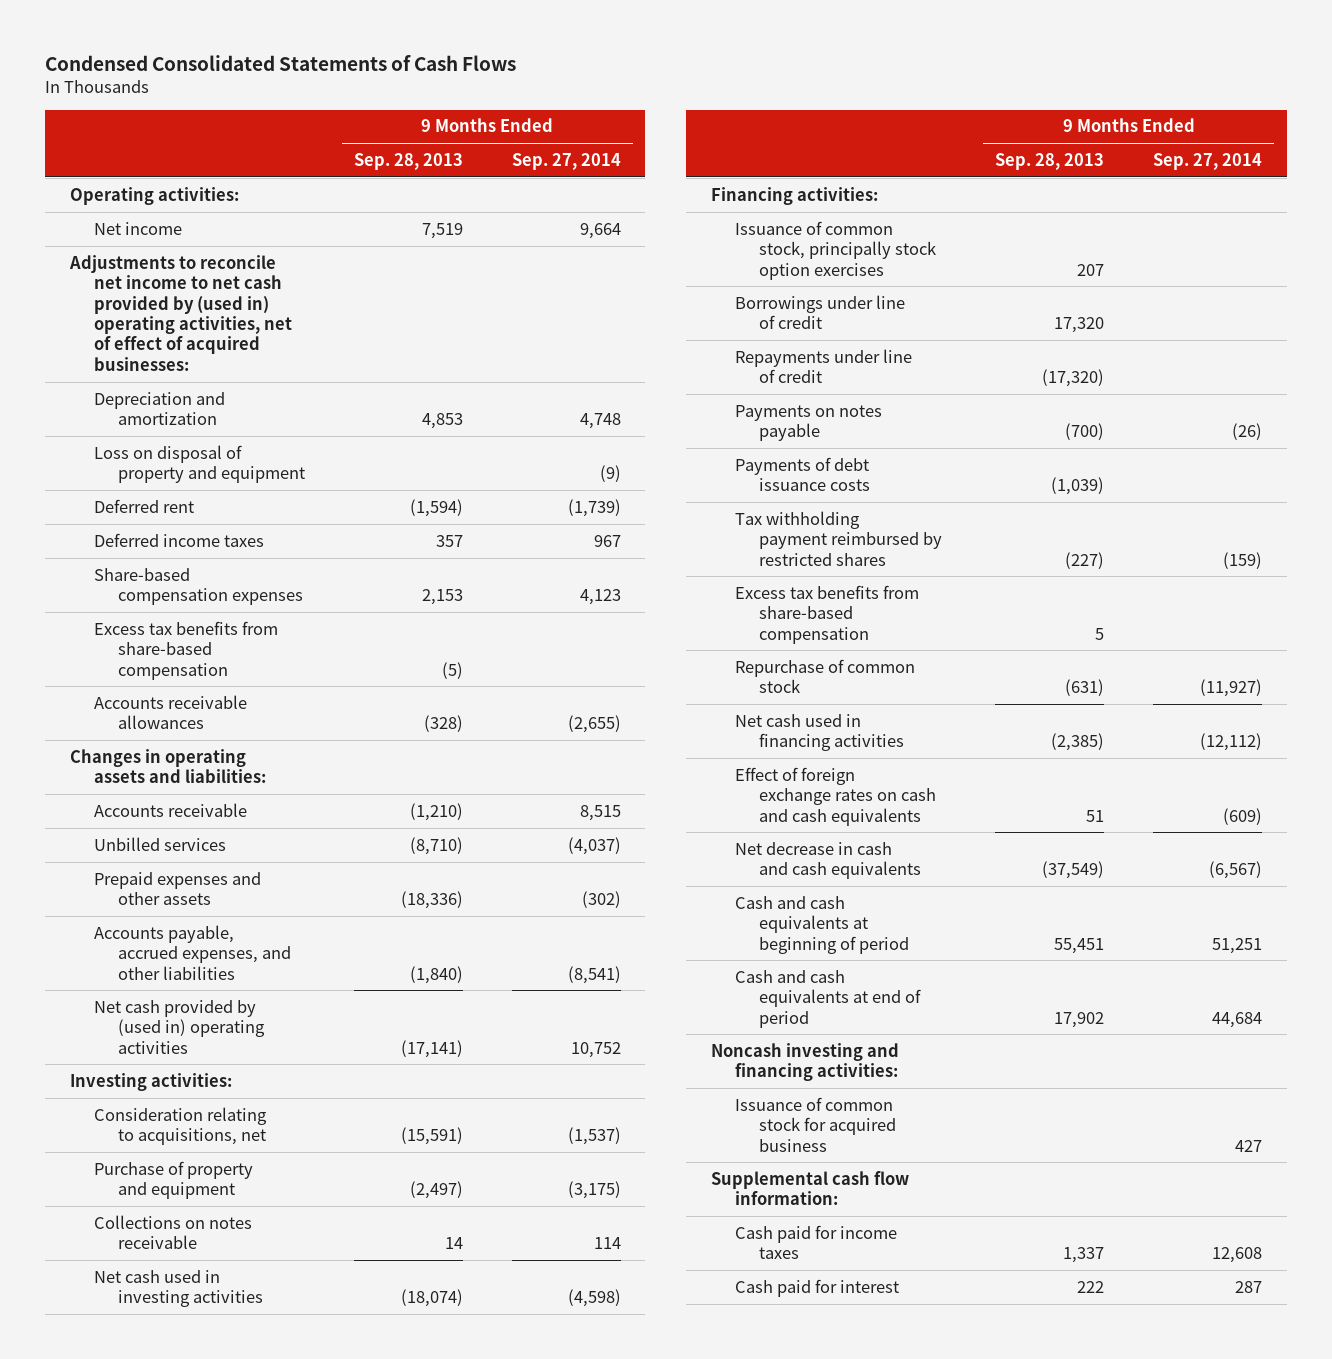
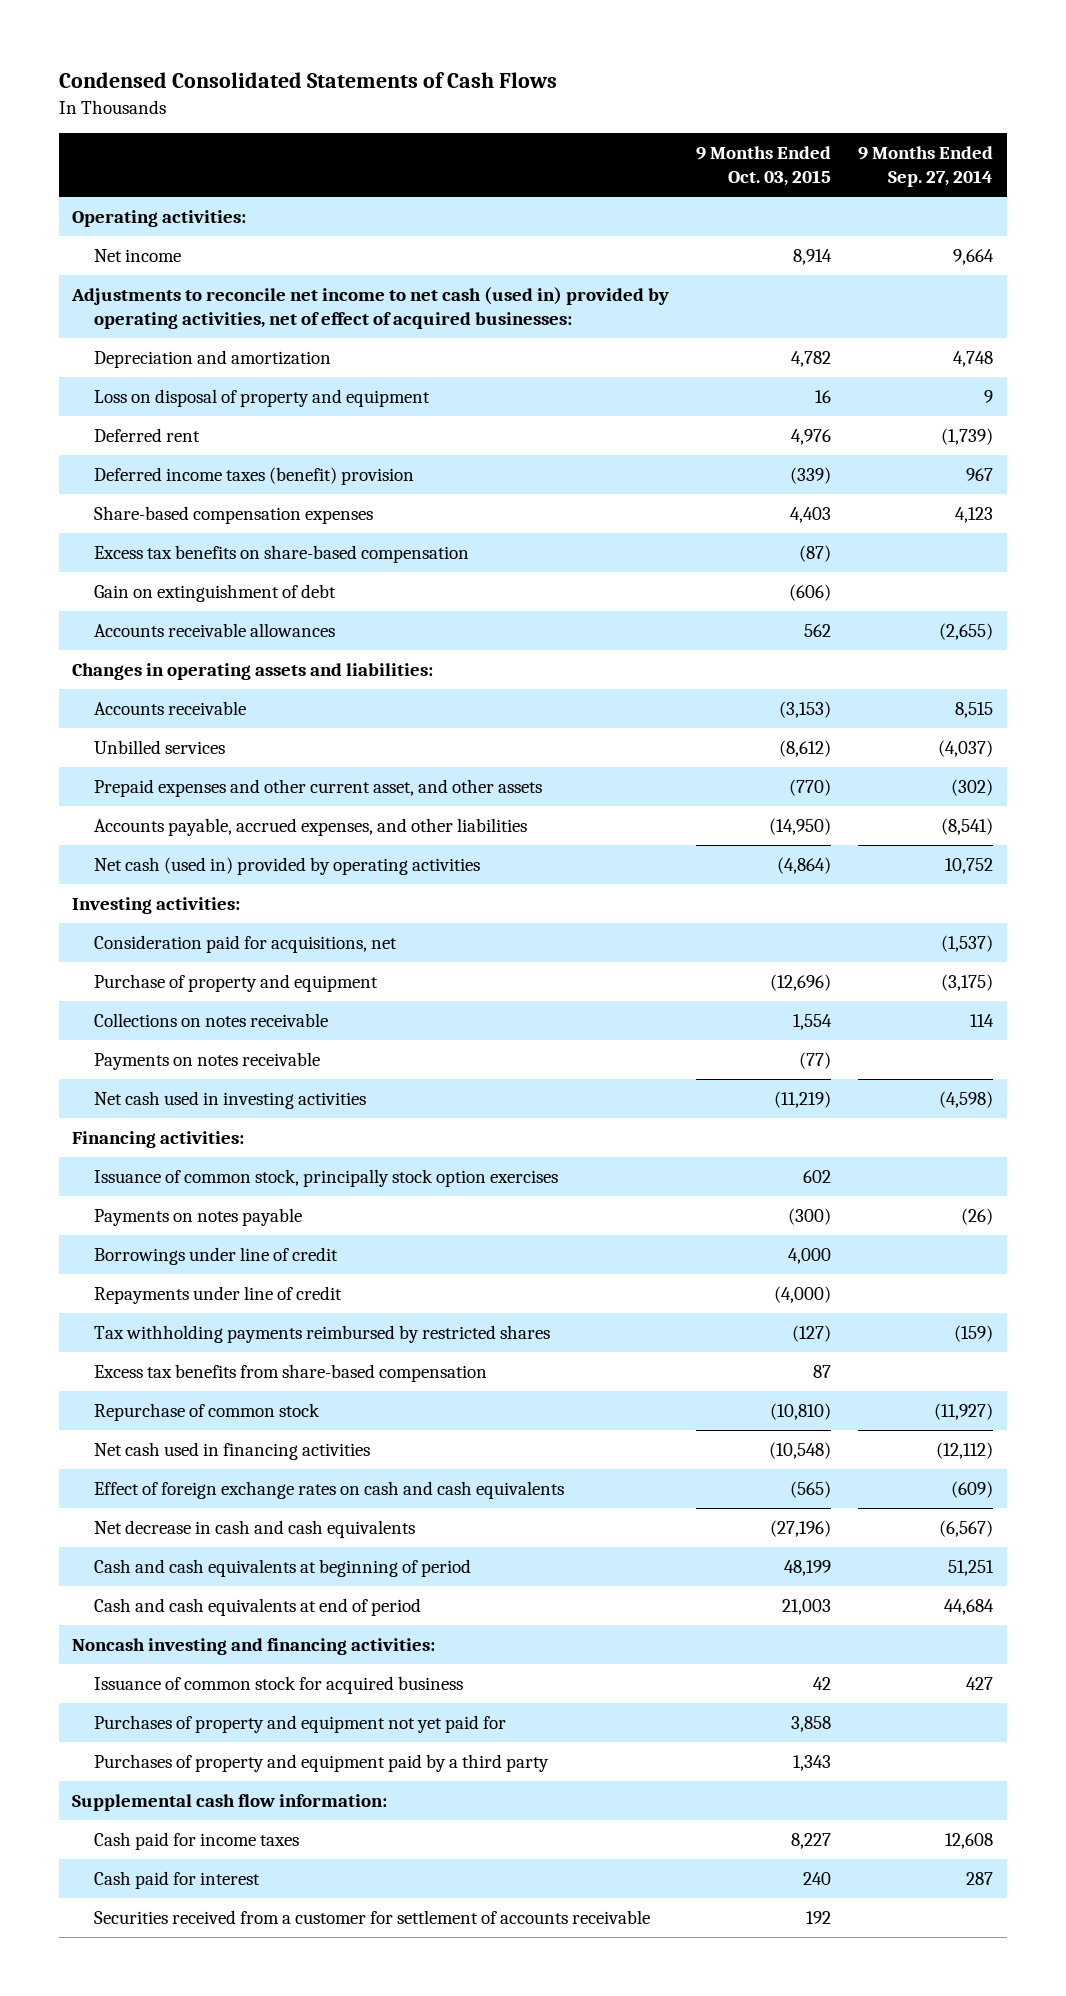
[353,152,463,170] Sep. 28, 2013 -> none
none -> [696,145,832,187] 9 Months Ended Oct. 03, 2015
[68,254,292,371] Adjustments to reconcile net income to net cash provided by (used in) operating activities, net of effect of acquired businesses: -> [71,286,670,330] Adjustments to reconcile net income to net cash (used in) provided by operating activities, net of effect of acquired businesses:
[599,465,621,483] (9) -> [984,389,994,403] 9
[93,532,264,547] Deferred income taxes -> [94,466,415,485] Deferred income taxes (benefit) provision
[93,620,278,680] Excess tax benefits from share-based compensation -> [94,544,470,563] Excess tax benefits on share-based compensation
none -> [94,583,337,602] Gain on extinguishment of debt
[93,871,261,906] Prepaid expenses and other assets -> [94,778,543,797] Prepaid expenses and other current asset, and other assets
[93,999,266,1054] Net cash provided by (used in) operating activities -> [94,856,481,875] Net cash (used in) provided by operating activities
[93,1106,267,1146] Consideration relating to acquisitions, net -> [94,934,398,953] Consideration paid for acquisitions, net
none -> [94,1051,321,1070] Payments on notes receivable
[735,404,883,442] Payments on notes payable -> [94,1207,303,1226] Payments on notes payable
[735,456,871,492] Payments of debt issuance costs -> none
[735,510,943,566] Tax withholding payment reimbursed by restricted shares -> [94,1324,551,1343] Tax withholding payments reimbursed by restricted shares
none -> [94,1714,507,1733] Purchases of property and equipment not yet paid for
none -> [94,1753,550,1772] Purchases of property and equipment paid by a third party
none -> [94,1909,651,1924] Securities received from a customer for settlement of accounts receivable

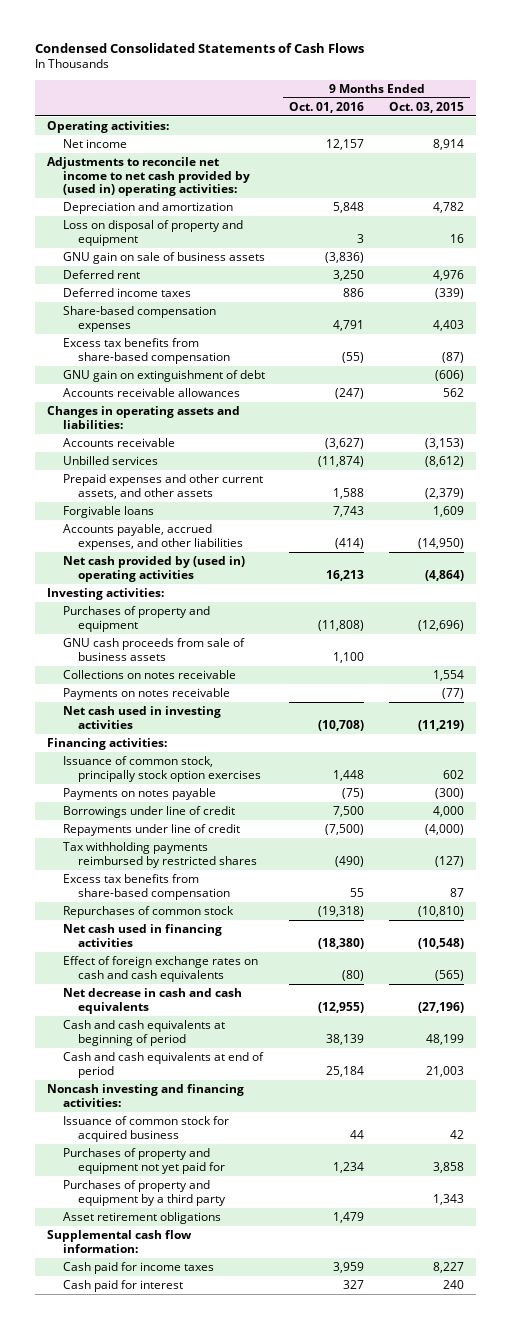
[858,145,994,188] 9 Months Ended Sep. 27, 2014 -> none
none -> [289,101,365,113] Oct. 01, 2016
[71,286,670,330] Adjustments to reconcile net income to net cash (used in) provided by operating activities, net of effect of acquired businesses: -> [47,157,250,197] Adjustments to reconcile net income to net cash provided by (used in) operating activities:
none -> [62,252,265,265] GNU gain on sale of business assets
[94,466,415,485] Deferred income taxes (benefit) provision -> [62,288,191,298] Deferred income taxes
[94,544,470,563] Excess tax benefits on share-based compensation -> [62,338,231,364] Excess tax benefits from share-based compensation
[94,583,337,602] Gain on extinguishment of debt -> [62,370,265,383] GNU gain on extinguishment of debt
[94,778,543,797] Prepaid expenses and other current asset, and other assets -> [62,474,263,499] Prepaid expenses and other current assets, and other assets
[789,778,832,796] (770) -> [425,487,465,499] (2,379)
none -> [62,506,154,519] Forgivable loans
[94,856,481,875] Net cash (used in) provided by operating activities -> [62,556,245,582] Net cash provided by (used in) operating activities
[94,934,398,953] Consideration paid for acquisitions, net -> none
[94,973,379,992] Purchase of property and equipment -> [62,606,210,632] Purchases of property and equipment
none -> [62,638,245,661] GNU cash proceeds from sale of business assets
[94,1402,321,1421] Repurchase of common stock -> [62,906,234,919] Repurchases of common stock
[94,1753,550,1772] Purchases of property and equipment paid by a third party -> [62,1180,227,1206] Purchases of property and equipment by a third party
none -> [62,1212,221,1225] Asset retirement obligations
[94,1909,651,1924] Securities received from a customer for settlement of accounts receivable -> none

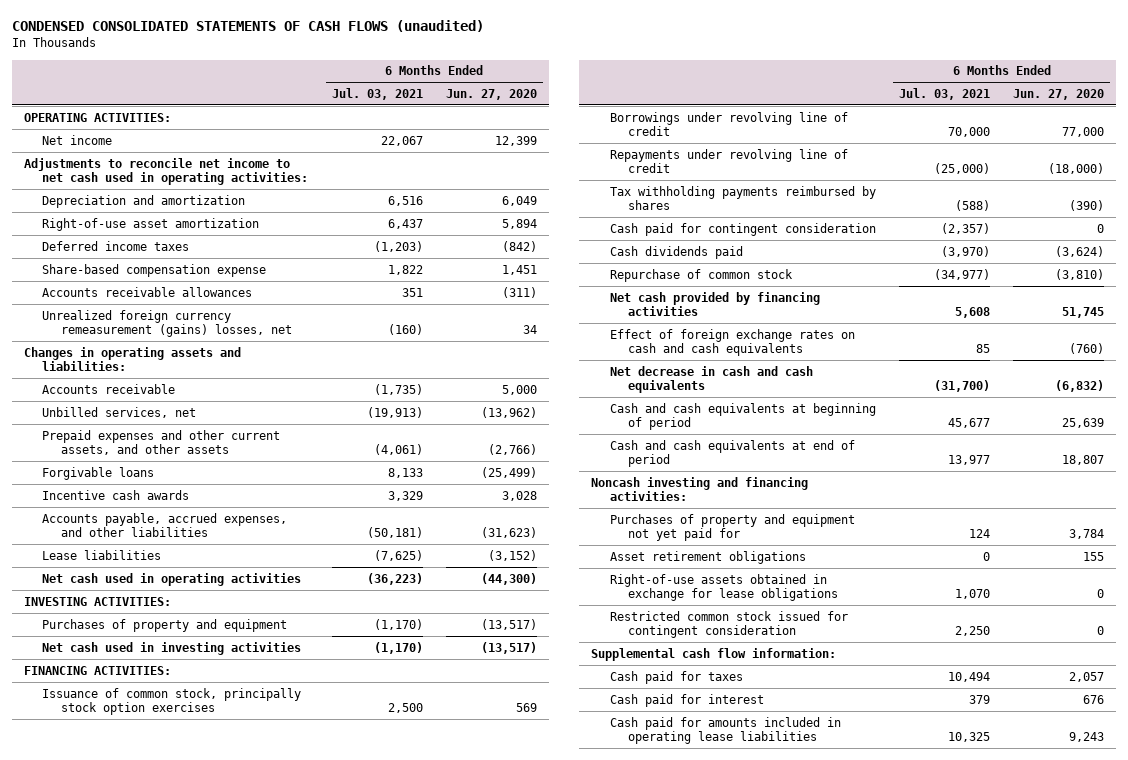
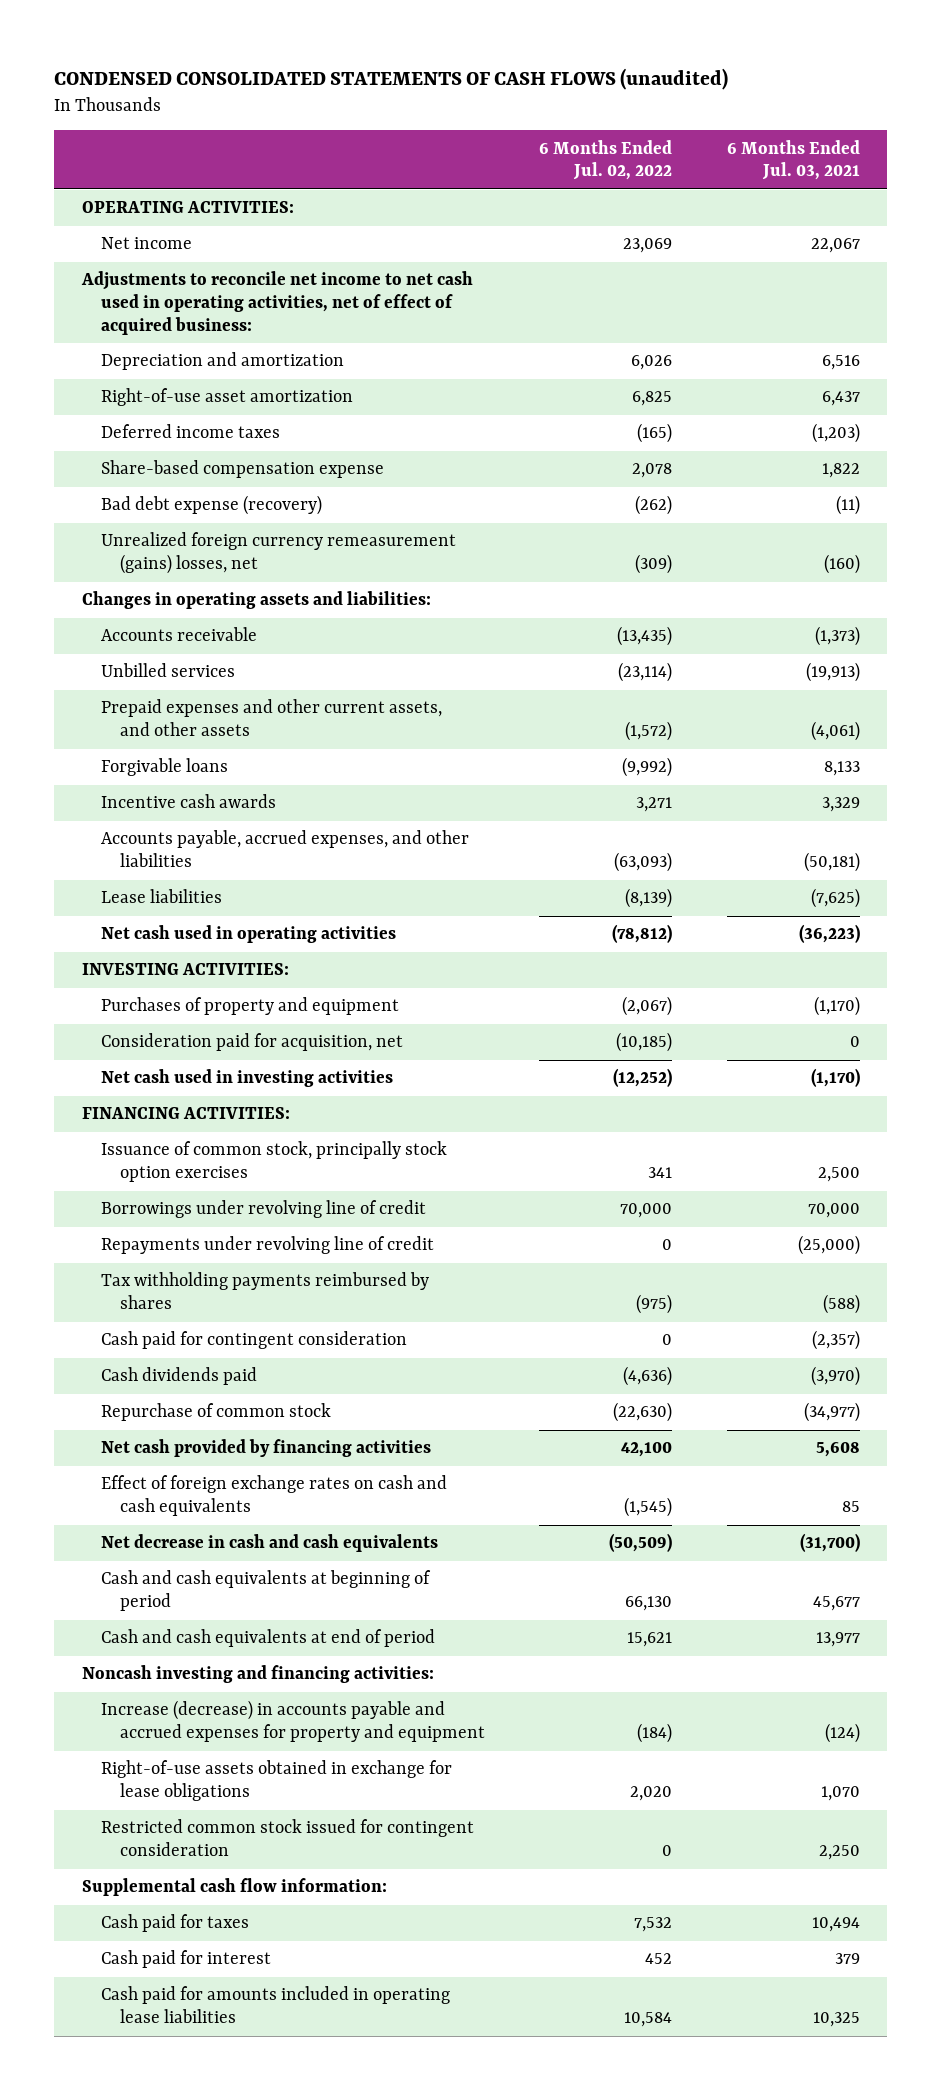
[446,88,538,100] Jun. 27, 2020 -> none
none -> [539,139,673,181] 6 Months Ended Jul. 02, 2022
[23,157,309,186] Adjustments to reconcile net income to net cash used in operating activities: -> [80,271,473,336] Adjustments to reconcile net income to net cash used in operating activities, net of effect of acquired business:
[42,286,253,297] Accounts receivable allowances -> none
none -> [100,495,322,516] Bad debt expense (recovery)
[373,383,423,395] (1,735) -> [814,626,860,647] (1,373)
[42,406,197,418] Unbilled services, net -> [100,663,235,678] Unbilled services
none -> [100,1033,403,1052] Consideration paid for acquisition, net
[609,513,855,542] Purchases of property and equipment not yet paid for -> none
[609,550,806,564] Asset retirement obligations -> none
none -> [100,1700,485,1743] Increase (decrease) in accounts payable and accrued expenses for property and equipment

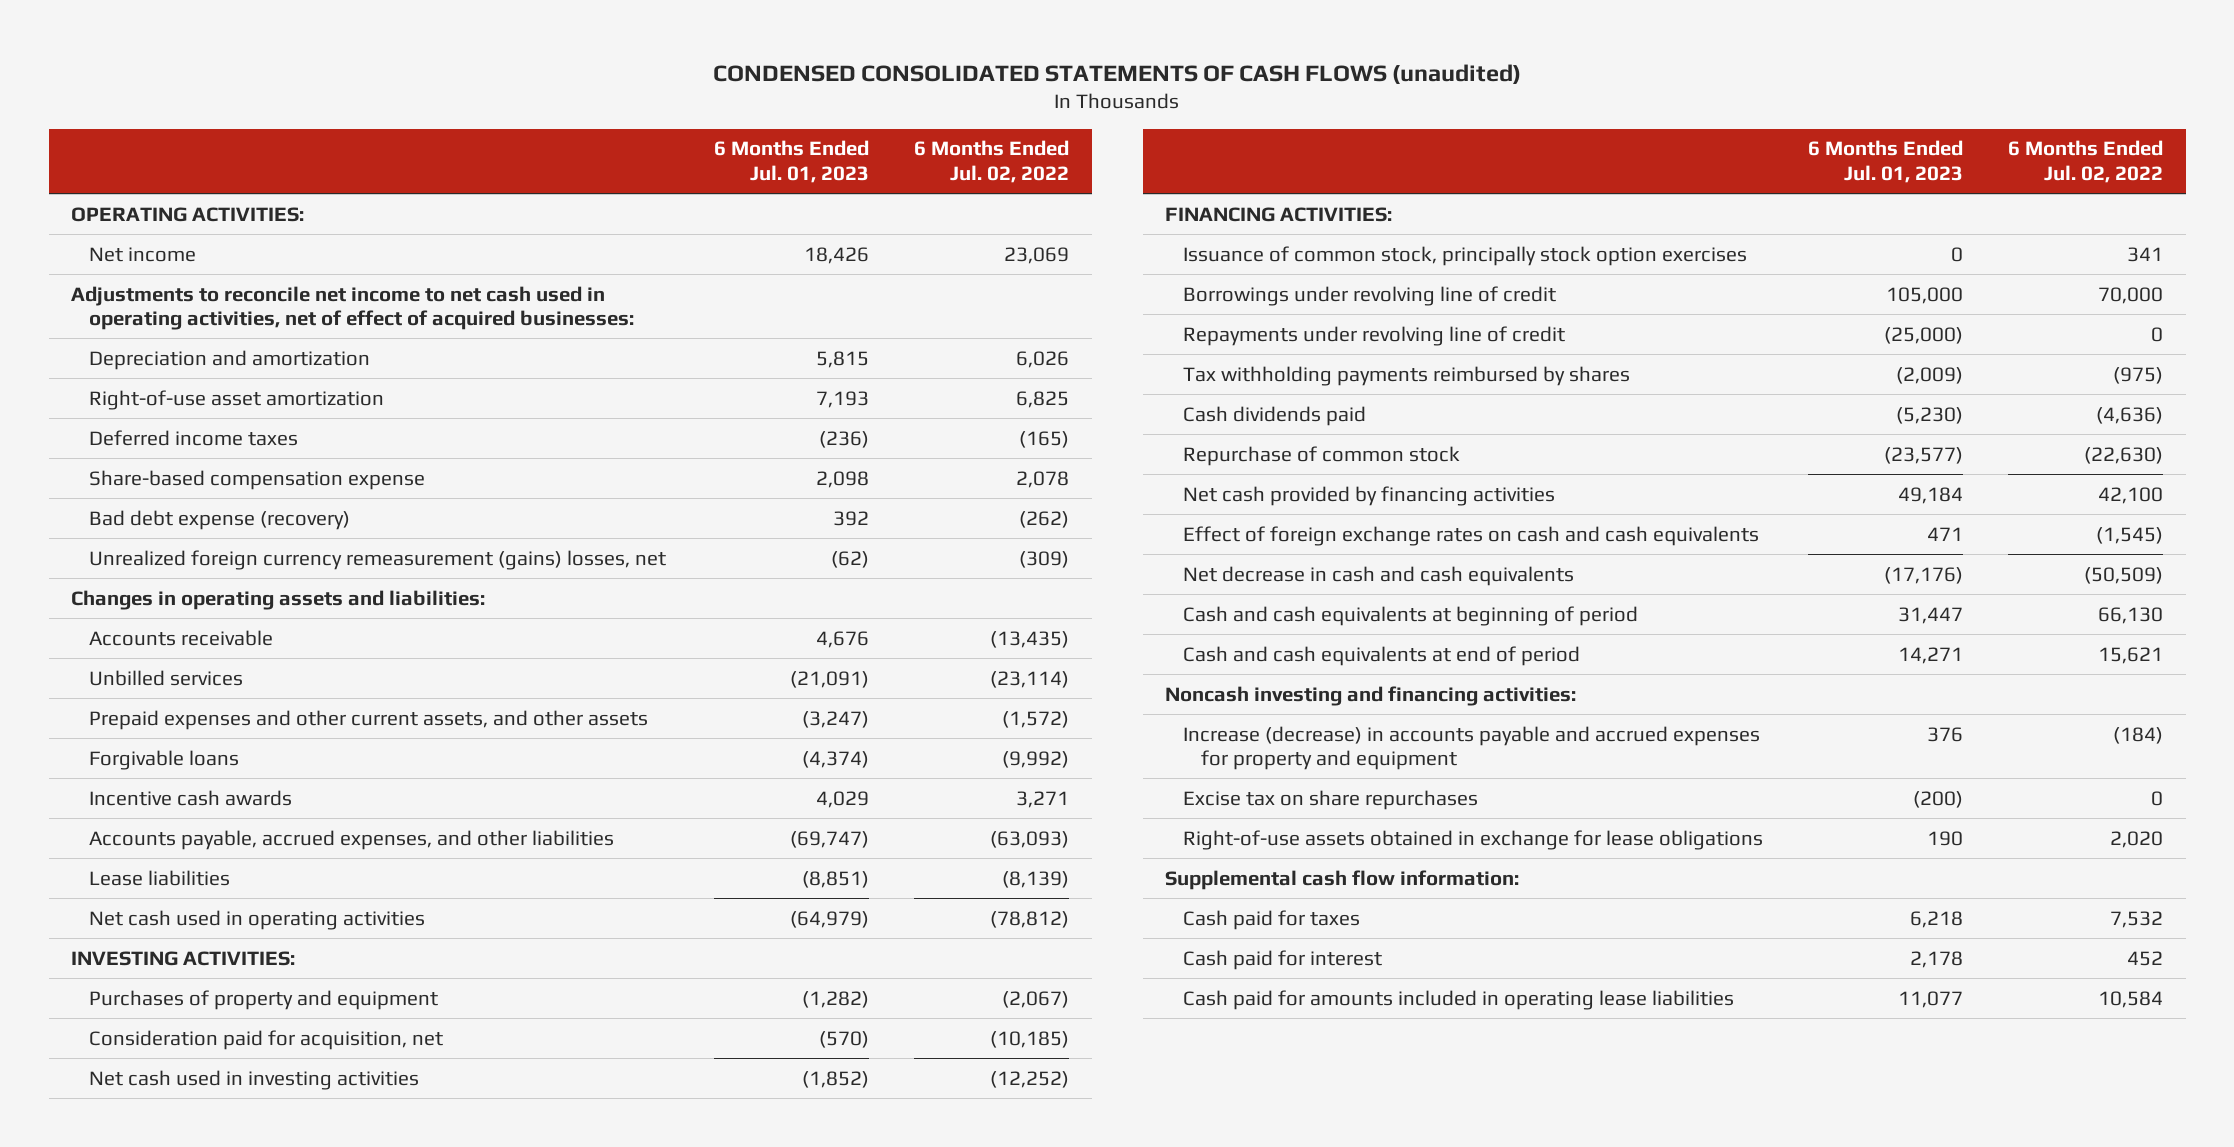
[726,139,860,181] 6 Months Ended Jul. 03, 2021 -> none
none -> [713,140,869,183] 6 Months Ended Jul. 01, 2023
[80,271,473,336] Adjustments to reconcile net income to net cash used in operating activities, net of effect of acquired business: -> [71,285,634,331] Adjustments to reconcile net income to net cash used in operating activities, net of effect of acquired businesses:
[100,1331,407,1350] Cash paid for contingent consideration -> none
none -> [1182,789,1478,810] Excise tax on share repurchases
[100,1819,474,1857] Restricted common stock issued for contingent consideration -> none

